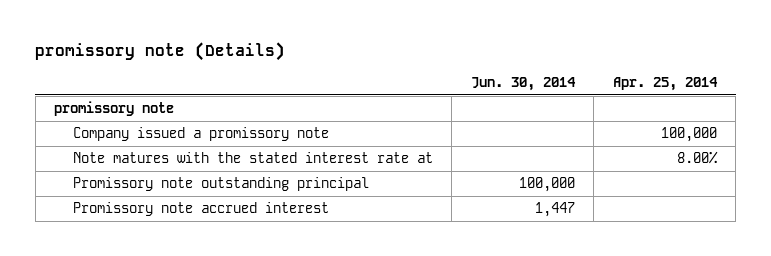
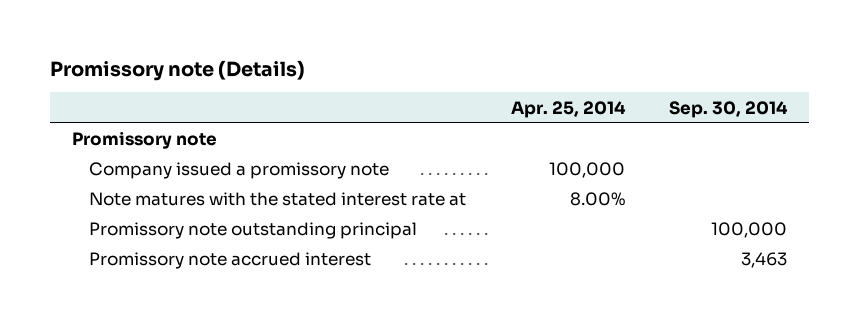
[35,42,286,62] promissory note (Details) -> [49,59,305,81] Promissory note (Details)
[470,76,576,91] Jun. 30, 2014 -> none
none -> [669,100,789,118] Sep. 30, 2014
[54,101,175,117] promissory note -> [71,131,217,150] Promissory note

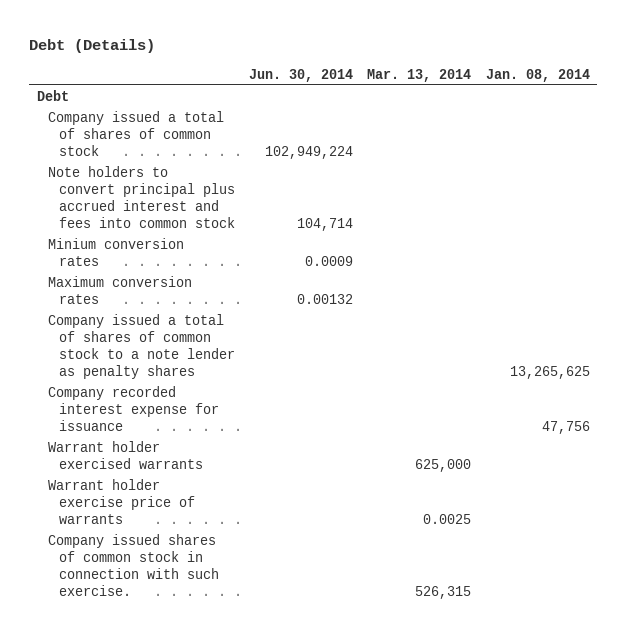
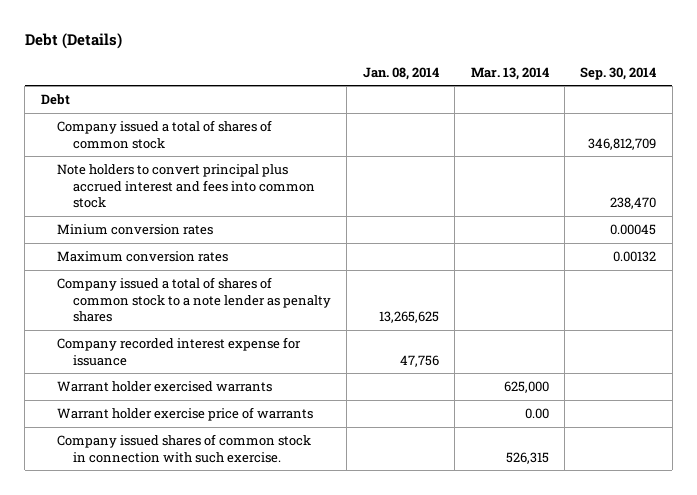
[249,68,354,82] Jun. 30, 2014 -> none
none -> [580,66,657,80] Sep. 30, 2014
[423,514,472,525] 0.0025 -> [524,408,549,420] 0.00

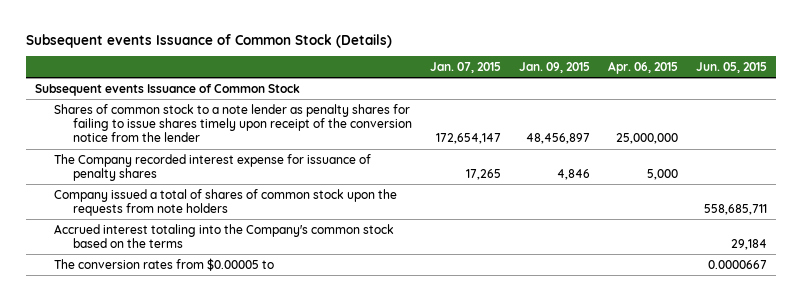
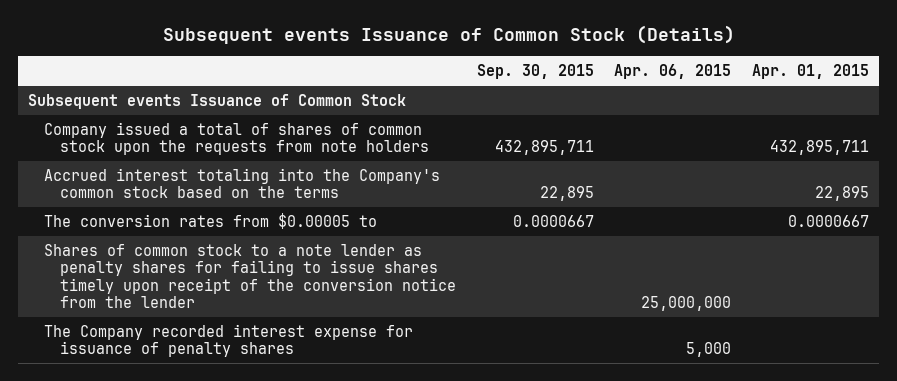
[429,61,501,73] Jan. 07, 2015 -> none
[518,61,590,73] Jan. 09, 2015 -> none
[695,61,767,73] Jun. 05, 2015 -> none
none -> [476,64,594,80] Sep. 30, 2015
none -> [752,64,870,80] Apr. 01, 2015
[53,103,412,143] Shares of common stock to a note lender as penalty shares for failing to issue shares timely upon receipt of the conversion notice from the lender -> [44,243,457,309] Shares of common stock to a note lender as penalty shares for failing to issue shares timely upon receipt of the conversion notice from the lender
[53,153,371,182] The Company recorded interest expense for issuance of penalty shares -> [44,323,414,358] The Company recorded interest expense for issuance of penalty shares

